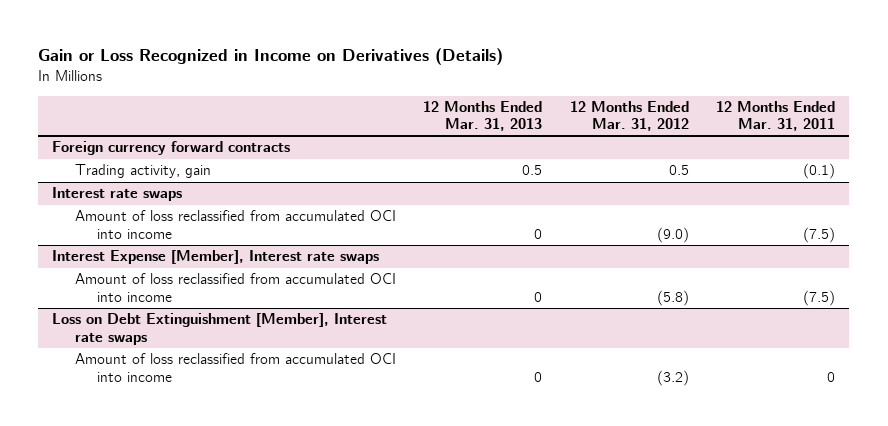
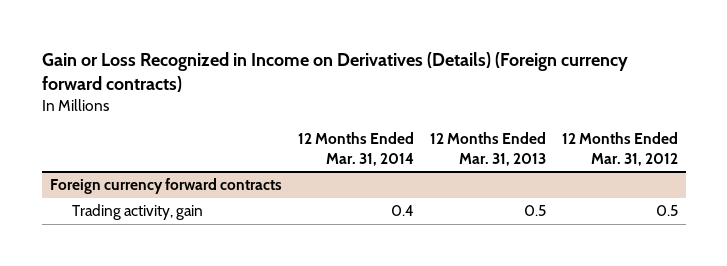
[38,48,504,66] Gain or Loss Recognized in Income on Derivatives (Details) -> [41,51,628,92] Gain or Loss Recognized in Income on Derivatives (Details) (Foreign currency forward contracts)
[716,100,836,132] 12 Months Ended Mar. 31, 2011 -> none
none -> [297,132,414,166] 12 Months Ended Mar. 31, 2014
[52,187,183,202] Interest rate swaps -> none
[74,210,396,239] Amount of loss reclassified from accumulated OCI into income -> none
[52,250,380,265] Interest Expense [Member], Interest rate swaps -> none
[74,273,396,302] Amount of loss reclassified from accumulated OCI into income -> none
[52,313,388,345] Loss on Debt Extinguishment [Member], Interest rate swaps -> none
[74,353,396,382] Amount of loss reclassified from accumulated OCI into income -> none

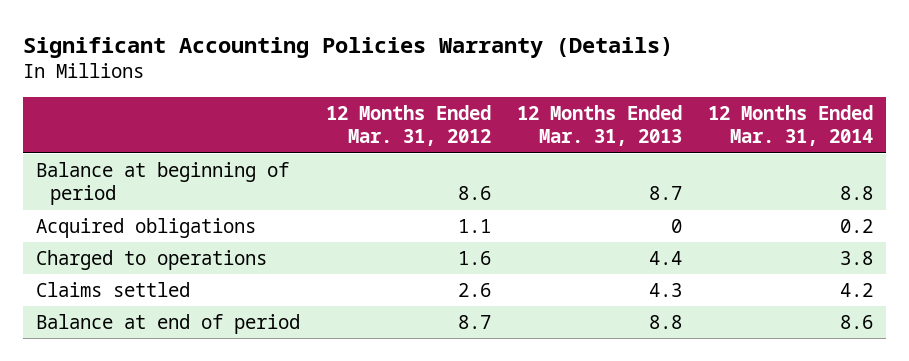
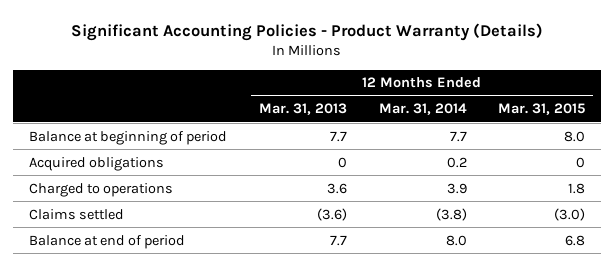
[23,36,674,58] Significant Accounting Policies Warranty (Details) -> [71,22,544,41] Significant Accounting Policies - Product Warranty (Details)
[326,104,492,147] 12 Months Ended Mar. 31, 2012 -> none
none -> [498,103,586,116] Mar. 31, 2015
[648,186,682,201] 8.7 -> [329,130,347,142] 7.7
[839,186,873,201] 8.8 -> [449,130,467,142] 7.7
[648,250,682,265] 4.4 -> [326,182,347,194] 3.6
[839,250,873,265] 3.8 -> [446,182,467,194] 3.9
[648,282,682,297] 4.3 -> [316,207,347,221] (3.6)
[839,282,873,297] 4.2 -> [435,207,467,221] (3.8)
[648,314,682,329] 8.8 -> [329,234,347,246] 7.7
[839,314,873,329] 8.6 -> [445,234,467,246] 8.0

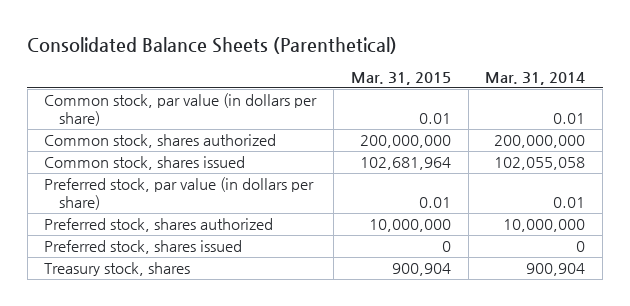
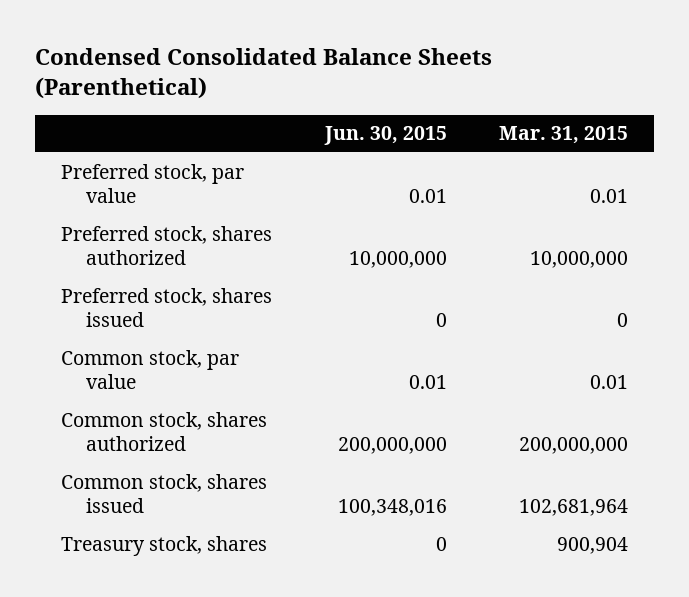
[27,36,398,54] Consolidated Balance Sheets (Parenthetical) -> [34,48,492,100] Condensed Consolidated Balance Sheets (Parenthetical)
[485,72,586,86] Mar. 31, 2014 -> none
none -> [323,126,447,146] Jun. 30, 2015
[44,93,318,127] Common stock, par value (in dollars per share) -> none
[44,177,315,211] Preferred stock, par value (in dollars per share) -> [61,163,245,204] Preferred stock, par value
none -> [61,349,240,390] Common stock, par value
[44,134,277,149] Common stock, shares authorized -> [61,411,268,452] Common stock, shares authorized
[44,156,246,171] Common stock, shares issued -> [61,473,268,514] Common stock, shares issued

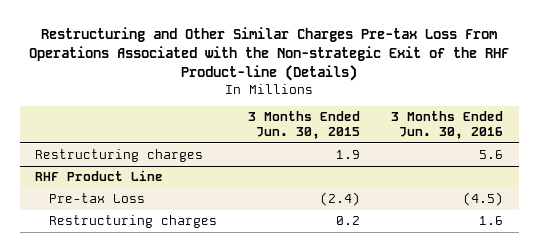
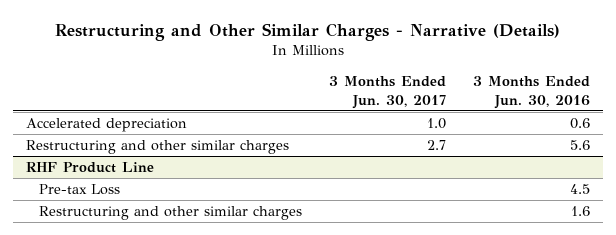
[29,26,510,81] Restructuring and Other Similar Charges Pre-tax Loss From Operations Associated with the Non-strategic Exit of the RHF Product-line (Details) -> [54,22,560,41] Restructuring and Other Similar Charges - Narrative (Details)
[248,111,361,139] 3 Months Ended Jun. 30, 2015 -> none
none -> [328,76,446,109] 3 Months Ended Jun. 30, 2017
none -> [26,118,188,133] Accelerated depreciation
[35,149,204,163] Restructuring charges -> [26,140,290,155] Restructuring and other similar charges
[463,192,504,207] (4.5) -> [569,184,590,195] 4.5
[49,215,218,229] Restructuring charges -> [39,206,303,221] Restructuring and other similar charges

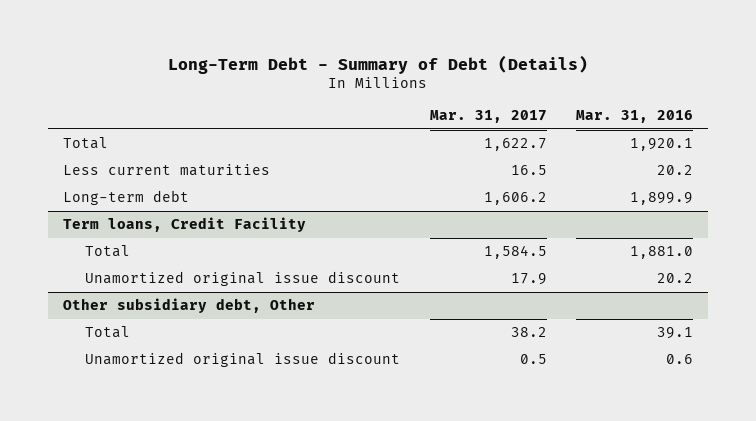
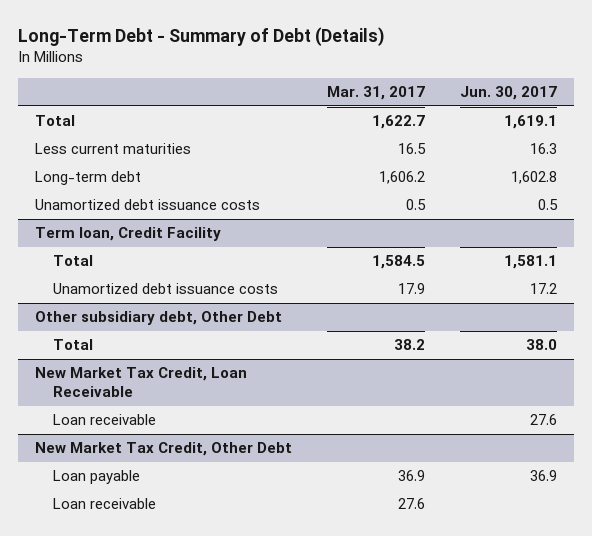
[576,110,694,124] Mar. 31, 2016 -> none
none -> [459,85,557,100] Jun. 30, 2017
none -> [35,199,261,211] Unamortized debt issuance costs
[63,217,307,233] Term loans, Credit Facility -> [35,227,222,242] Term loan, Credit Facility
[84,271,400,287] Unamortized original issue discount -> [52,283,278,295] Unamortized debt issuance costs
[63,298,316,314] Other subsidiary debt, Other -> [35,311,283,326] Other subsidiary debt, Other Debt
[84,352,400,368] Unamortized original issue discount -> none
none -> [35,367,248,398] New Market Tax Credit, Loan Receivable
none -> [52,414,156,426] Loan receivable
none -> [35,442,293,457] New Market Tax Credit, Other Debt
none -> [52,470,140,485] Loan payable
none -> [52,498,156,510] Loan receivable

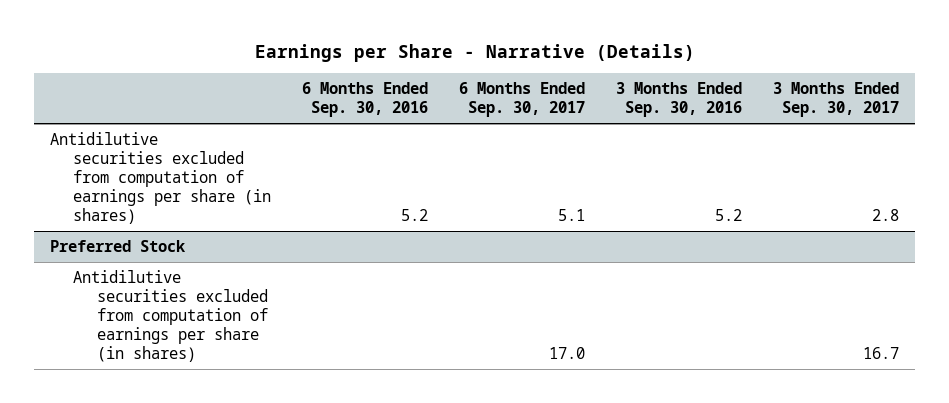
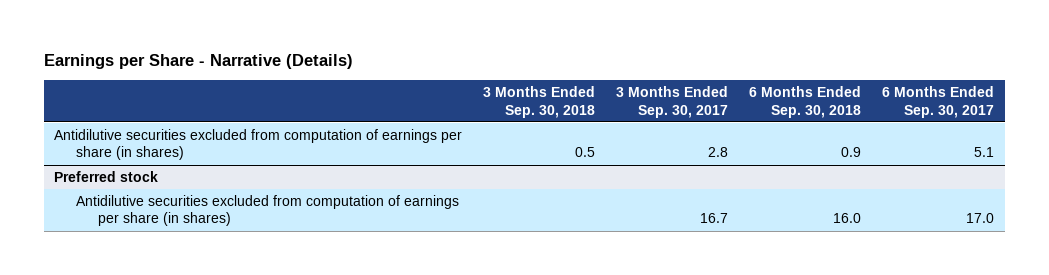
[302,82,429,118] 6 Months Ended Sep. 30, 2016 -> none
[616,82,743,118] 3 Months Ended Sep. 30, 2016 -> none
none -> [483,86,596,118] 3 Months Ended Sep. 30, 2018
none -> [749,86,862,118] 6 Months Ended Sep. 30, 2018
[49,239,186,252] Preferred Stock -> [54,170,159,182] Preferred stock

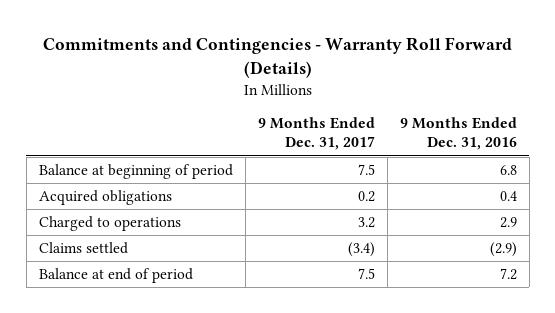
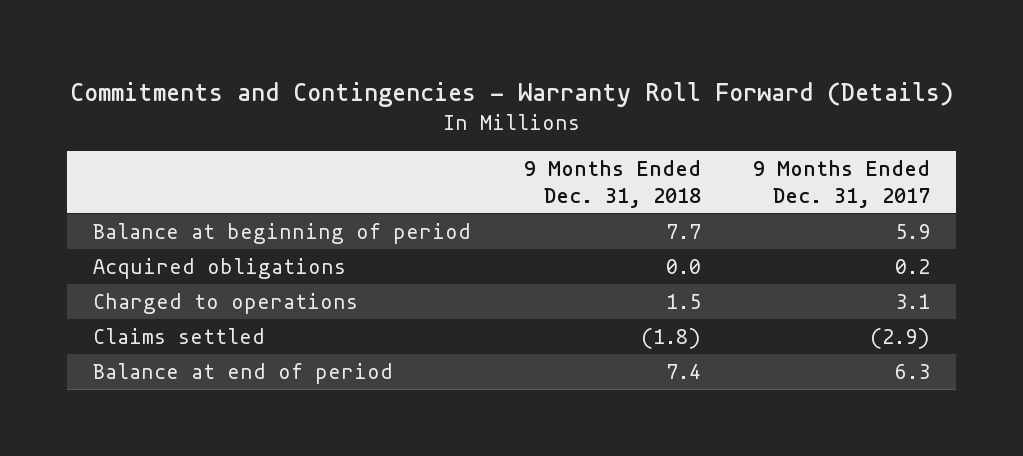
[399,116,517,151] 9 Months Ended Dec. 31, 2016 -> none
none -> [523,160,701,208] 9 Months Ended Dec. 31, 2018
[357,164,375,176] 7.5 -> [895,223,931,239] 5.9
[357,217,375,229] 3.2 -> [895,293,931,309] 3.1
[347,242,375,258] (3.4) -> [870,327,931,349] (2.9)
[357,268,375,280] 7.5 -> [895,363,931,379] 6.3

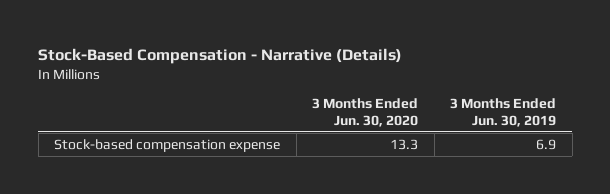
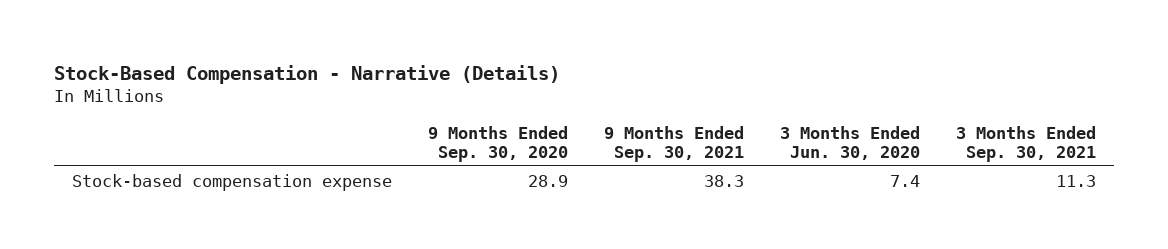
[450,98,557,127] 3 Months Ended Jun. 30, 2019 -> none
none -> [427,125,568,162] 9 Months Ended Sep. 30, 2020
none -> [603,125,744,162] 9 Months Ended Sep. 30, 2021
none -> [955,125,1096,162] 3 Months Ended Sep. 30, 2021
[390,138,419,150] 13.3 -> [889,175,920,188] 7.4

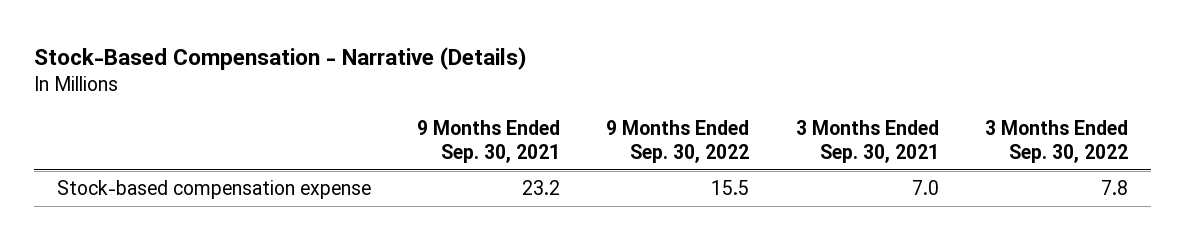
[427,125,568,162] 9 Months Ended Sep. 30, 2020 -> none
[779,125,920,160] 3 Months Ended Jun. 30, 2020 -> none
none -> [606,120,750,164] 9 Months Ended Sep. 30, 2022
none -> [984,120,1128,164] 3 Months Ended Sep. 30, 2022
[703,175,744,188] 38.3 -> [522,180,561,196] 23.2
[1055,175,1096,188] 11.3 -> [911,180,939,196] 7.0

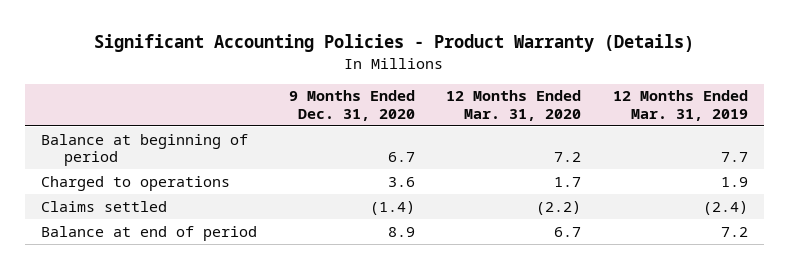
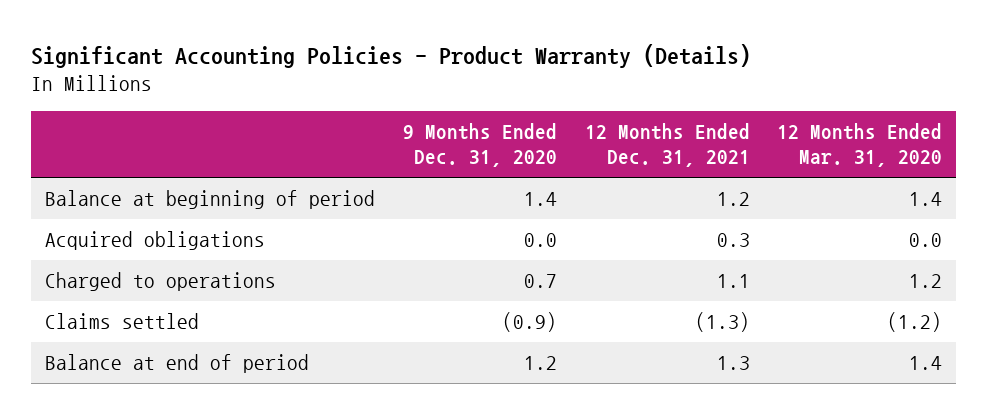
[612,90,748,121] 12 Months Ended Mar. 31, 2019 -> none
none -> [584,122,750,168] 12 Months Ended Dec. 31, 2021
[387,152,415,163] 6.7 -> [523,191,557,206] 1.4
[554,152,582,163] 7.2 -> [909,191,943,206] 1.4
none -> [45,230,266,250] Acquired obligations
[387,176,415,187] 3.6 -> [523,273,557,288] 0.7
[554,176,582,187] 1.7 -> [909,273,943,288] 1.2
[369,200,415,215] (1.4) -> [501,311,557,332] (0.9)
[536,200,582,215] (2.2) -> [887,311,943,332] (1.2)
[387,226,415,237] 8.9 -> [523,355,557,370] 1.2
[554,226,582,237] 6.7 -> [909,355,943,370] 1.4

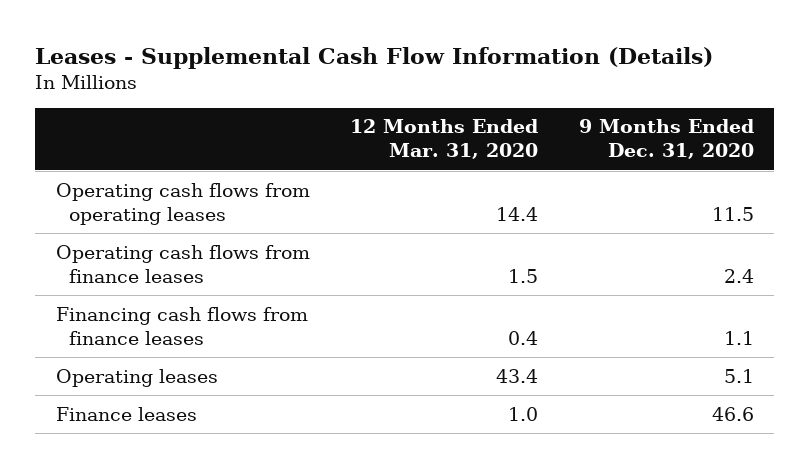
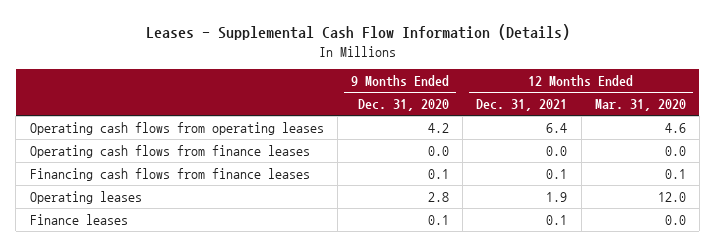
none -> [476,99,568,112] Dec. 31, 2021
[496,206,539,221] 14.4 -> [664,122,686,133] 4.6
[711,206,754,221] 11.5 -> [427,122,449,133] 4.2
[508,268,539,283] 1.5 -> [664,145,686,156] 0.0
[723,268,754,283] 2.4 -> [427,145,449,156] 0.0
[508,330,539,345] 0.4 -> [664,168,686,179] 0.1
[723,330,754,345] 1.1 -> [427,168,449,179] 0.1
[496,368,539,383] 43.4 -> [657,191,686,202] 12.0
[723,368,754,383] 5.1 -> [427,191,449,202] 2.8
[508,406,539,421] 1.0 -> [664,214,686,225] 0.0
[711,406,754,421] 46.6 -> [427,214,449,225] 0.1

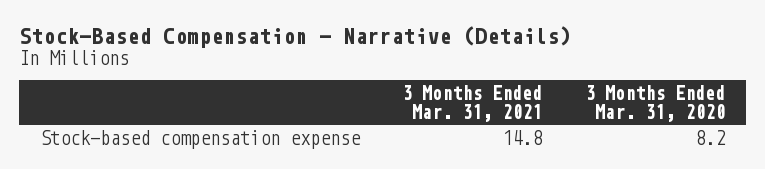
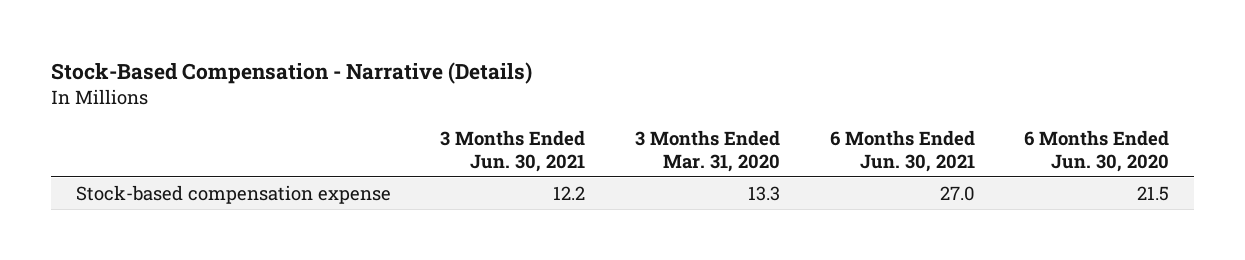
[402,84,543,122] 3 Months Ended Mar. 31, 2021 -> none
none -> [440,129,586,172] 3 Months Ended Jun. 30, 2021
none -> [829,129,975,172] 6 Months Ended Jun. 30, 2021
none -> [1024,129,1170,172] 6 Months Ended Jun. 30, 2020
[694,129,726,145] 8.2 -> [748,186,781,202] 13.3

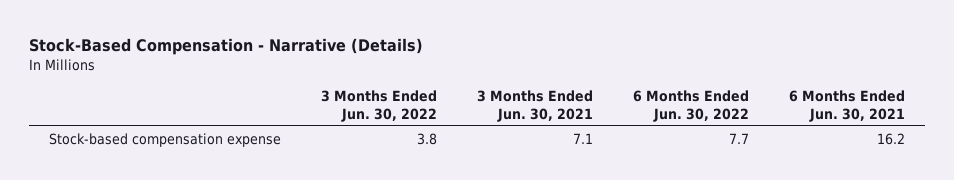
[635,129,781,172] 3 Months Ended Mar. 31, 2020 -> none
[1024,129,1170,172] 6 Months Ended Jun. 30, 2020 -> none
none -> [321,90,438,122] 3 Months Ended Jun. 30, 2022
none -> [633,90,750,122] 6 Months Ended Jun. 30, 2022
[553,186,586,201] 12.2 -> [573,133,594,145] 7.1
[939,186,975,202] 27.0 -> [877,133,906,146] 16.2

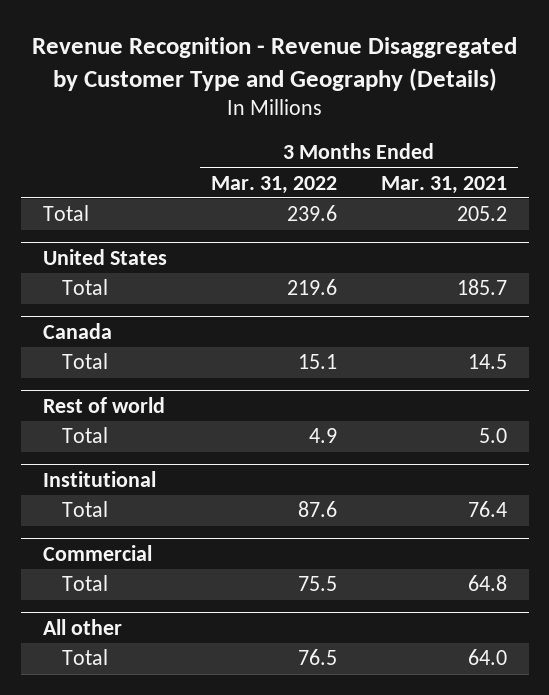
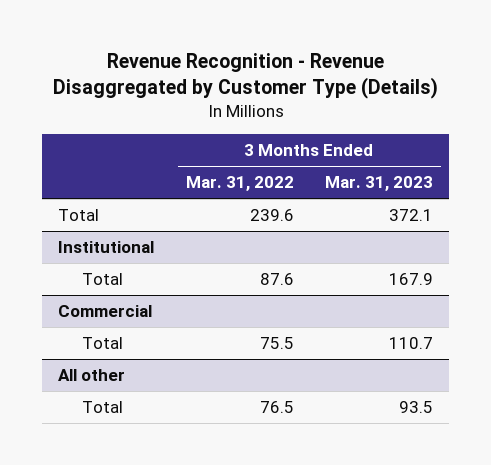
[31,36,517,91] Revenue Recognition - Revenue Disaggregated by Customer Type and Geography (Details) -> [52,53,438,100] Revenue Recognition - Revenue Disaggregated by Customer Type (Details)
[380,175,507,194] Mar. 31, 2021 -> none
none -> [325,176,434,192] Mar. 31, 2023
[42,248,167,265] United States -> none
[61,279,108,296] Total -> none
[42,322,112,339] Canada -> none
[61,353,108,370] Total -> none
[42,396,165,413] Rest of world -> none
[61,427,108,444] Total -> none

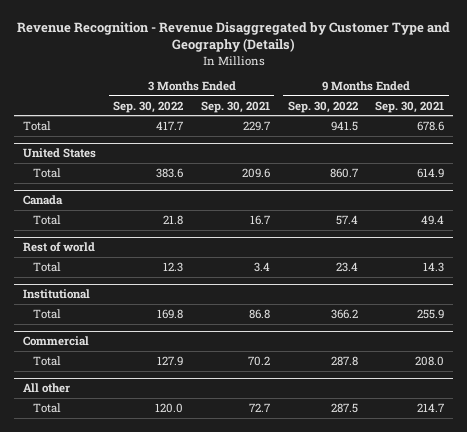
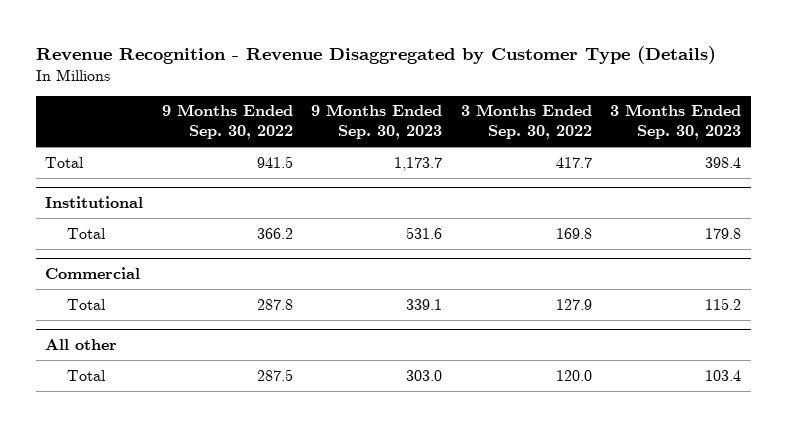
[16,21,450,53] Revenue Recognition - Revenue Disaggregated by Customer Type and Geography (Details) -> [36,45,717,64] Revenue Recognition - Revenue Disaggregated by Customer Type (Details)
[201,100,271,113] Sep. 30, 2021 -> none
[375,100,445,113] Sep. 30, 2021 -> none
none -> [311,104,443,139] 9 Months Ended Sep. 30, 2023
none -> [610,104,742,139] 3 Months Ended Sep. 30, 2023
[22,148,96,159] United States -> none
[32,167,61,178] Total -> none
[22,195,63,206] Canada -> none
[32,214,61,225] Total -> none
[22,242,95,253] Rest of world -> none
[32,261,61,272] Total -> none

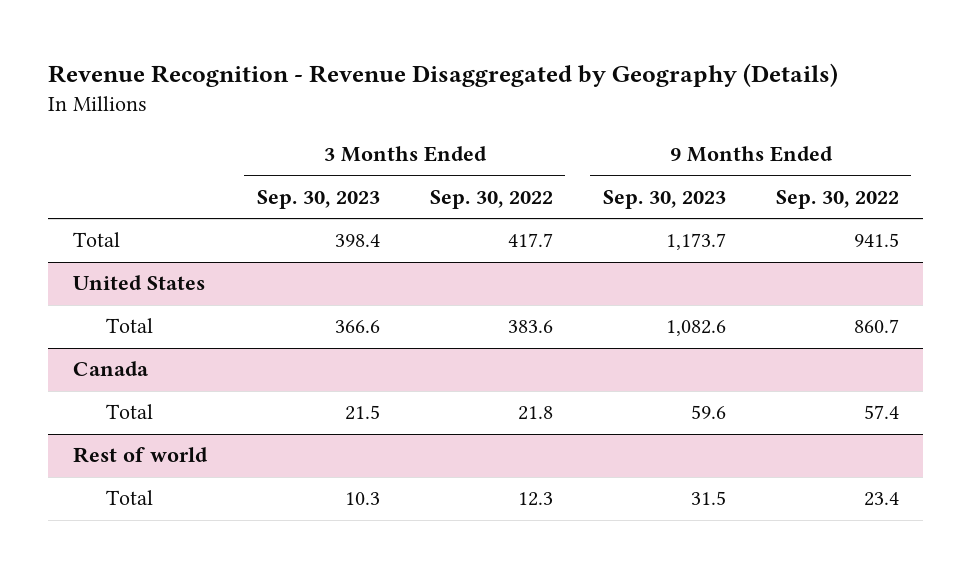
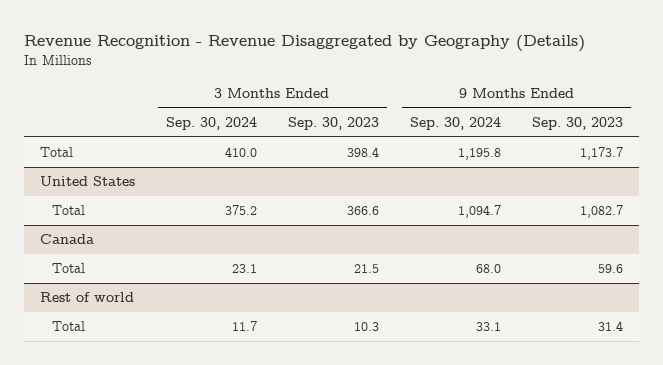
[429,190,553,210] Sep. 30, 2022 -> none
[775,190,899,210] Sep. 30, 2022 -> none
none -> [165,117,257,131] Sep. 30, 2024
none -> [410,117,502,131] Sep. 30, 2024
[665,320,726,337] 1,082.6 -> [580,205,624,219] 1,082.7
[690,491,726,506] 31.5 -> [598,321,624,332] 31.4

